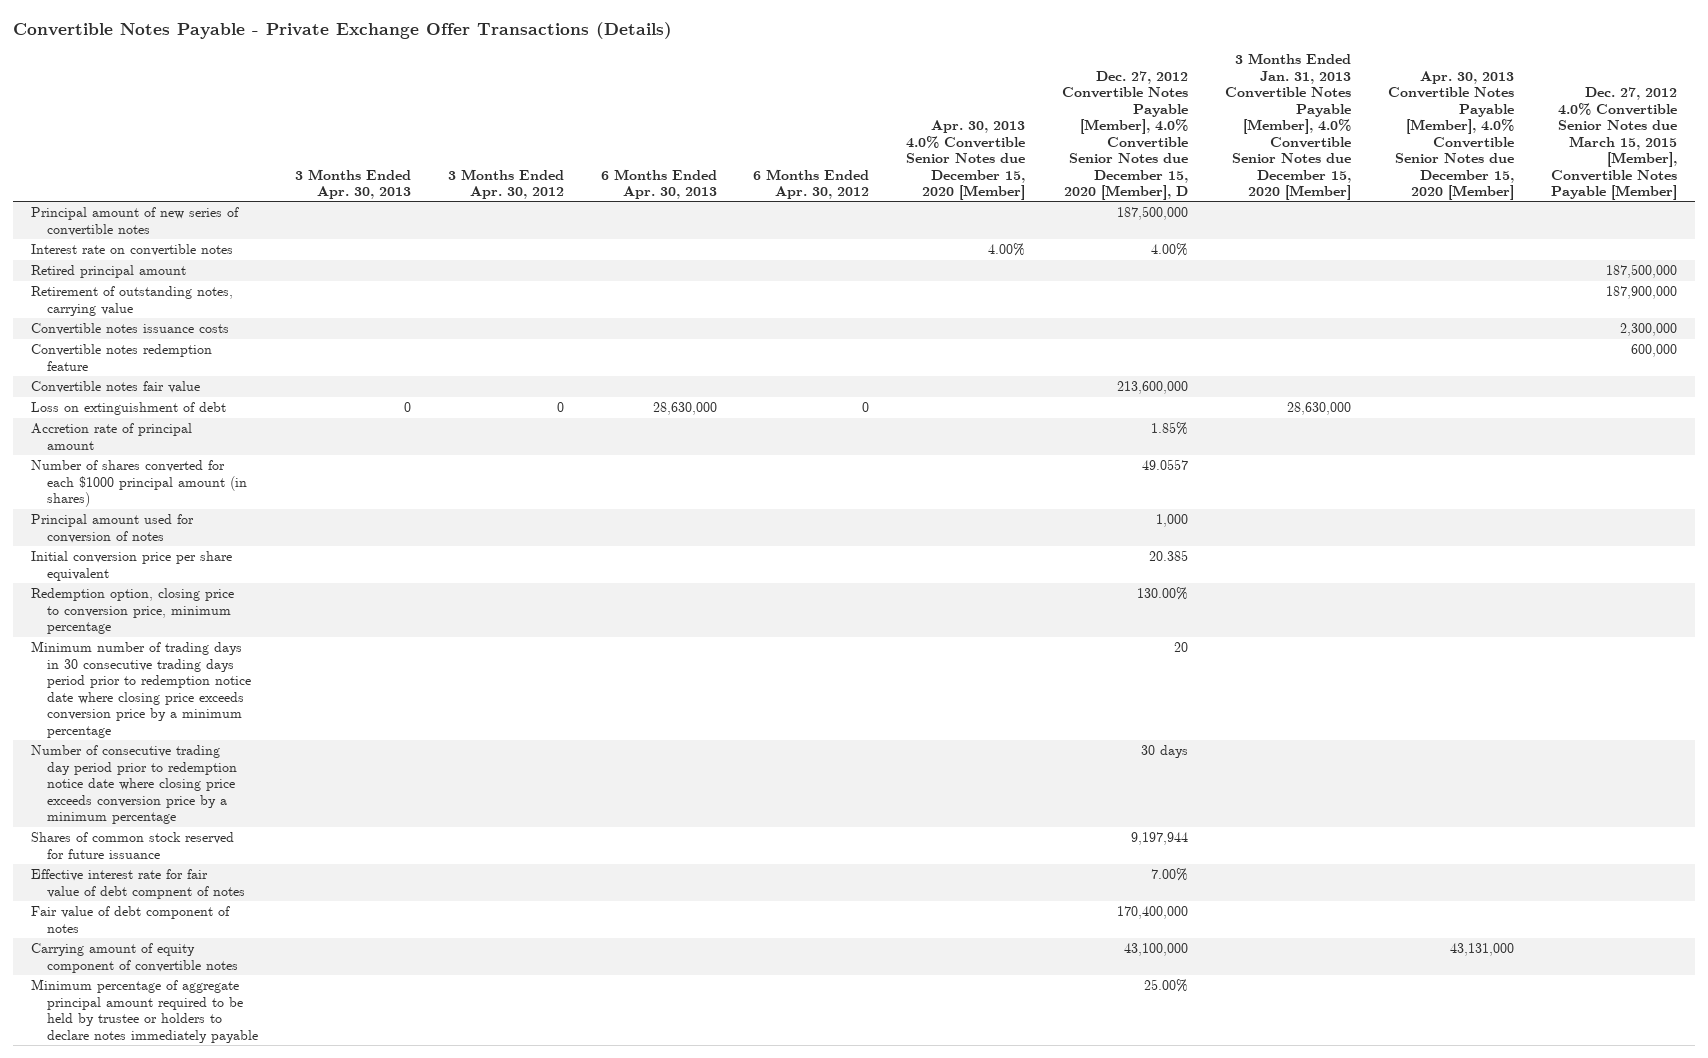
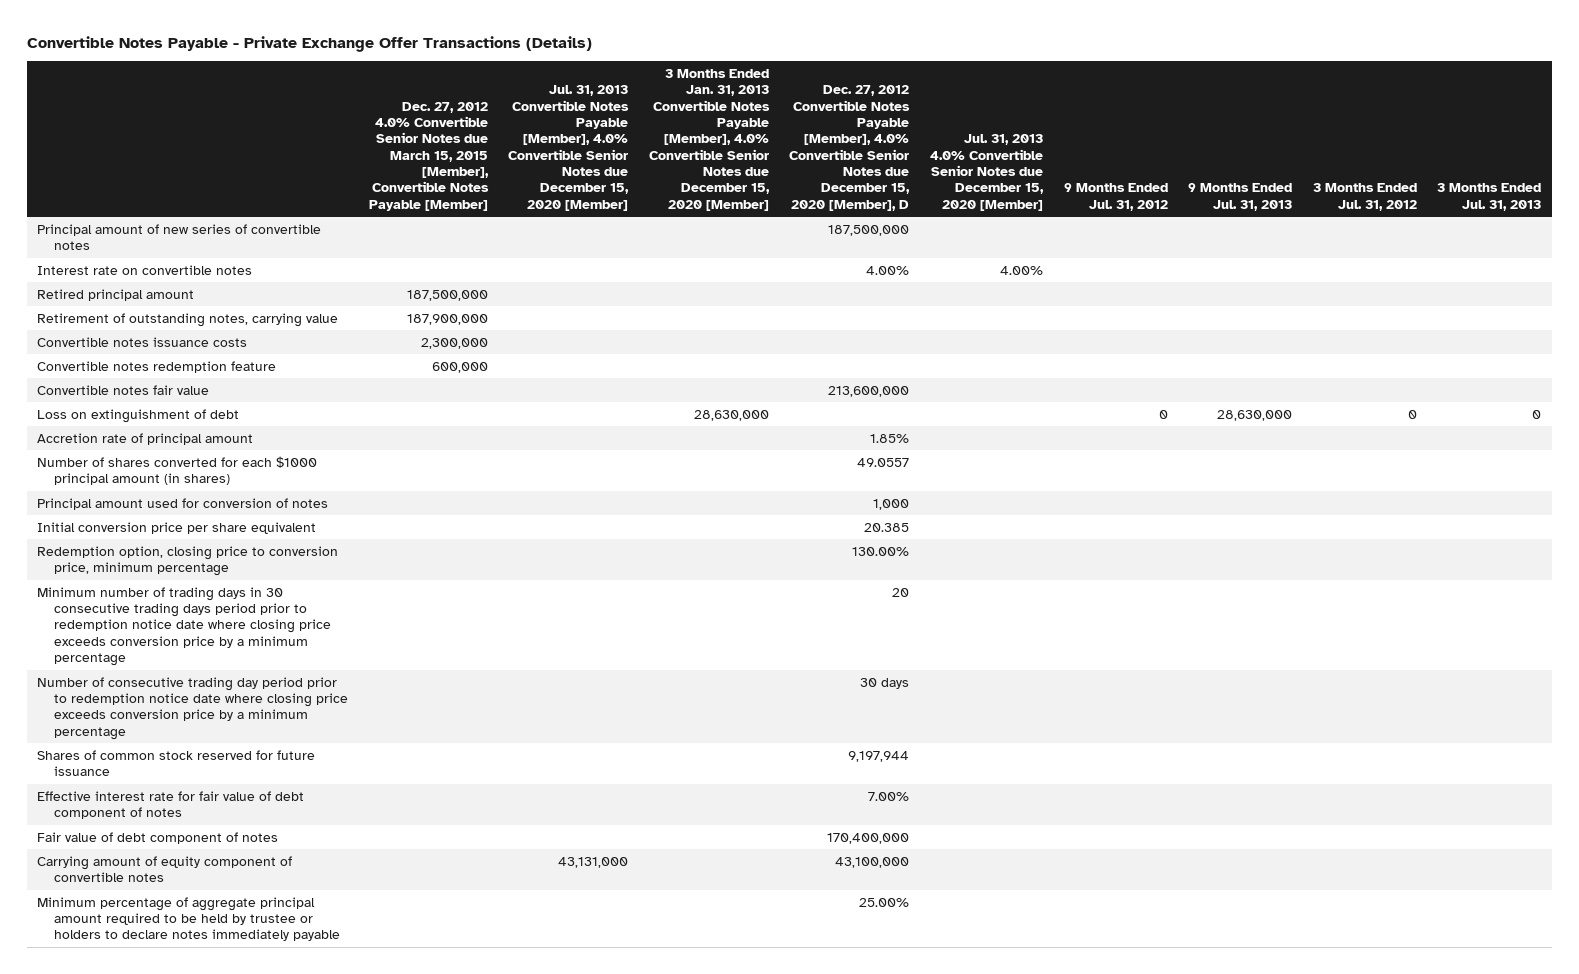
[294,168,411,199] 3 Months Ended Apr. 30, 2013 -> none
[447,168,564,199] 3 Months Ended Apr. 30, 2012 -> none
[600,168,717,199] 6 Months Ended Apr. 30, 2013 -> none
[753,168,870,199] 6 Months Ended Apr. 30, 2012 -> none
[906,120,1026,200] Apr. 30, 2013 4.0% Convertible Senior Notes due December 15, 2020 [Member] -> none
[1388,70,1515,200] Apr. 30, 2013 Convertible Notes Payable [Member], 4.0% Convertible Senior Notes due December 15, 2020 [Member] -> none
none -> [508,85,630,211] Jul. 31, 2013 Convertible Notes Payable [Member], 4.0% Convertible Senior Notes due December 15, 2020 [Member]
none -> [929,134,1044,211] Jul. 31, 2013 4.0% Convertible Senior Notes due December 15, 2020 [Member]
none -> [1063,183,1168,211] 9 Months Ended Jul. 31, 2012
none -> [1188,183,1293,211] 9 Months Ended Jul. 31, 2013
none -> [1312,183,1417,211] 3 Months Ended Jul. 31, 2012
none -> [1437,183,1542,211] 3 Months Ended Jul. 31, 2013
[31,869,245,899] Effective interest rate for fair value of debt compnent of notes -> [37,790,305,820] Effective interest rate for fair value of debt component of notes

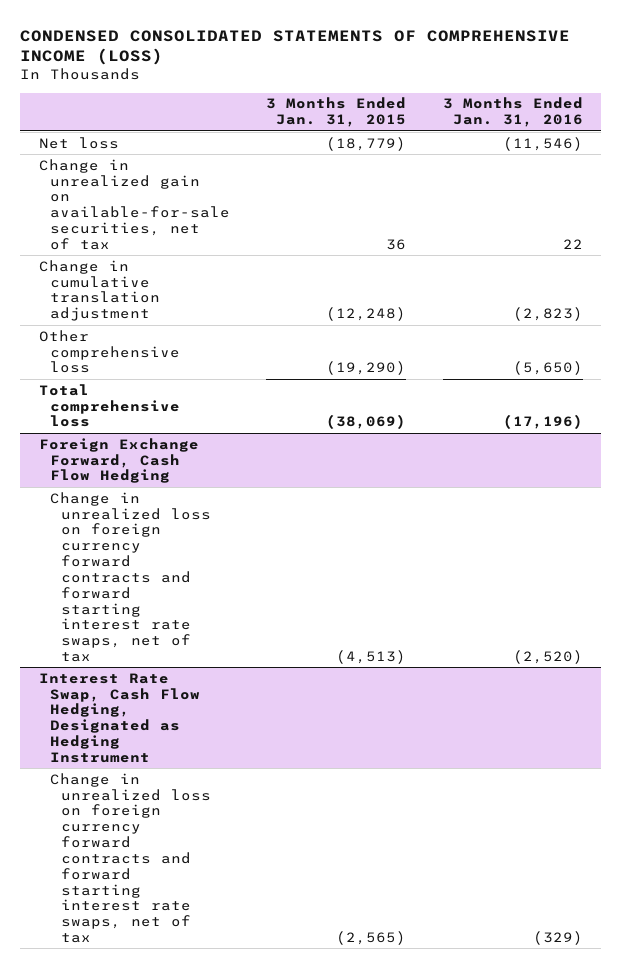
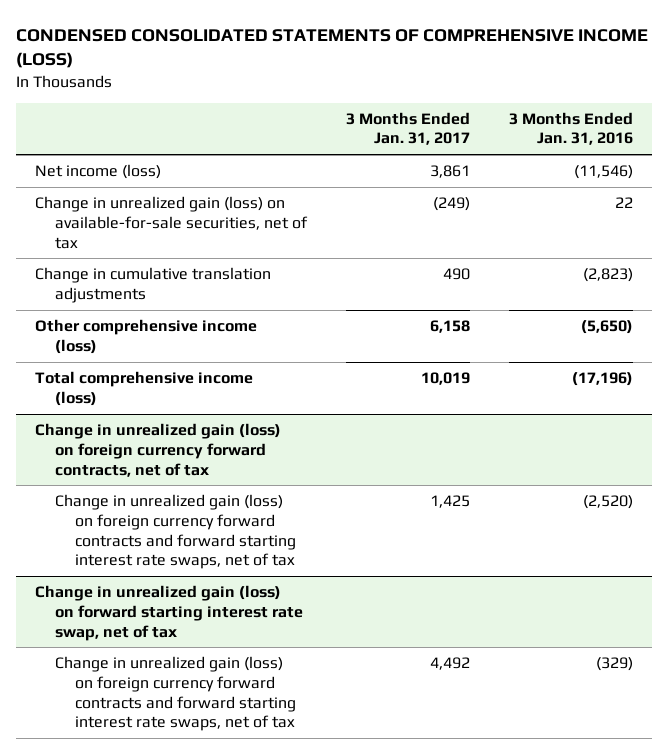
[266,97,407,128] 3 Months Ended Jan. 31, 2015 -> none
none -> [346,111,471,146] 3 Months Ended Jan. 31, 2017
[38,437,199,484] Foreign Exchange Forward, Cash Flow Hedging -> none
[38,672,200,763] Interest Rate Swap, Cash Flow Hedging, Designated as Hedging Instrument -> none
[38,136,119,149] Net loss -> [35,164,162,180] Net income (loss)
[38,158,230,250] Change in unrealized gain on available-for-sale securities, net of tax -> [35,196,309,249] Change in unrealized gain (loss) on available-for-sale securities, net of tax
[38,259,160,322] Change in cumulative translation adjustment -> [35,267,272,303] Change in cumulative translation adjustments
[38,329,180,374] Other comprehensive loss -> [35,319,258,354] Other comprehensive income (loss)
[38,383,180,428] Total comprehensive loss -> [35,371,254,406] Total comprehensive income (loss)
none -> [35,423,282,477] Change in unrealized gain (loss) on foreign currency forward contracts, net of tax
[49,491,211,663] Change in unrealized loss on foreign currency forward contracts and forward starting interest rate swaps, net of tax -> [55,494,296,570] Change in unrealized gain (loss) on foreign currency forward contracts and forward starting interest rate swaps, net of tax
none -> [35,585,304,641] Change in unrealized gain (loss) on forward starting interest rate swap, net of tax
[49,772,211,944] Change in unrealized loss on foreign currency forward contracts and forward starting interest rate swaps, net of tax -> [55,656,296,732] Change in unrealized gain (loss) on foreign currency forward contracts and forward starting interest rate swaps, net of tax

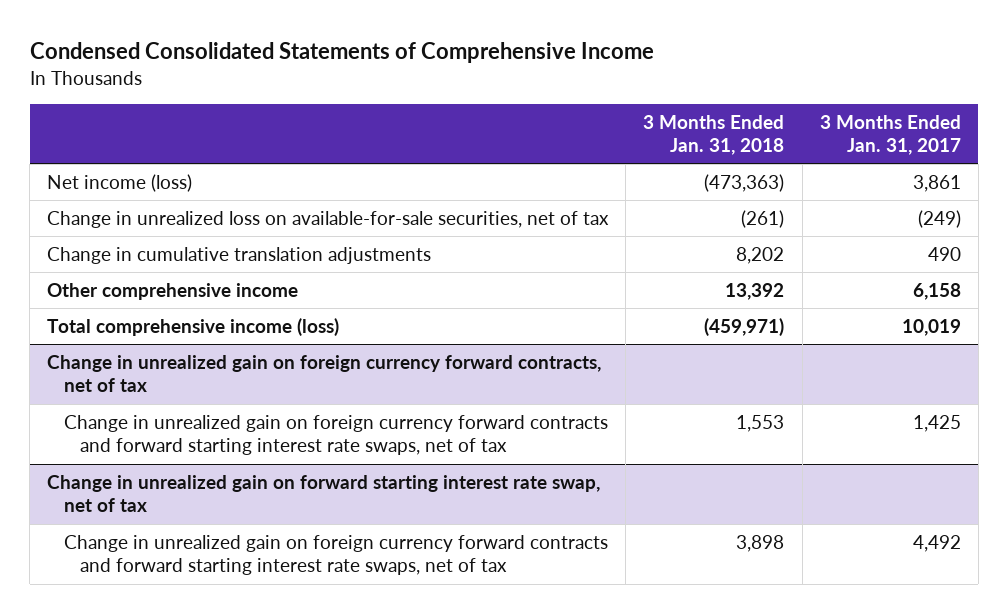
[16,28,649,69] CONDENSED CONSOLIDATED STATEMENTS OF COMPREHENSIVE INCOME (LOSS) -> [29,42,654,64] Condensed Consolidated Statements of Comprehensive Income
[508,111,633,146] 3 Months Ended Jan. 31, 2016 -> none
none -> [643,114,785,156] 3 Months Ended Jan. 31, 2018
[35,196,309,249] Change in unrealized gain (loss) on available-for-sale securities, net of tax -> [47,210,610,228] Change in unrealized loss on available-for-sale securities, net of tax
[35,319,258,354] Other comprehensive income (loss) -> [47,282,299,300] Other comprehensive income
[35,423,282,477] Change in unrealized gain (loss) on foreign currency forward contracts, net of tax -> [47,354,602,393] Change in unrealized gain on foreign currency forward contracts, net of tax
[55,494,296,570] Change in unrealized gain (loss) on foreign currency forward contracts and forward starting interest rate swaps, net of tax -> [63,414,608,456] Change in unrealized gain on foreign currency forward contracts and forward starting interest rate swaps, net of tax
[35,585,304,641] Change in unrealized gain (loss) on forward starting interest rate swap, net of tax -> [47,474,601,513] Change in unrealized gain on forward starting interest rate swap, net of tax
[55,656,296,732] Change in unrealized gain (loss) on foreign currency forward contracts and forward starting interest rate swaps, net of tax -> [63,534,608,576] Change in unrealized gain on foreign currency forward contracts and forward starting interest rate swaps, net of tax

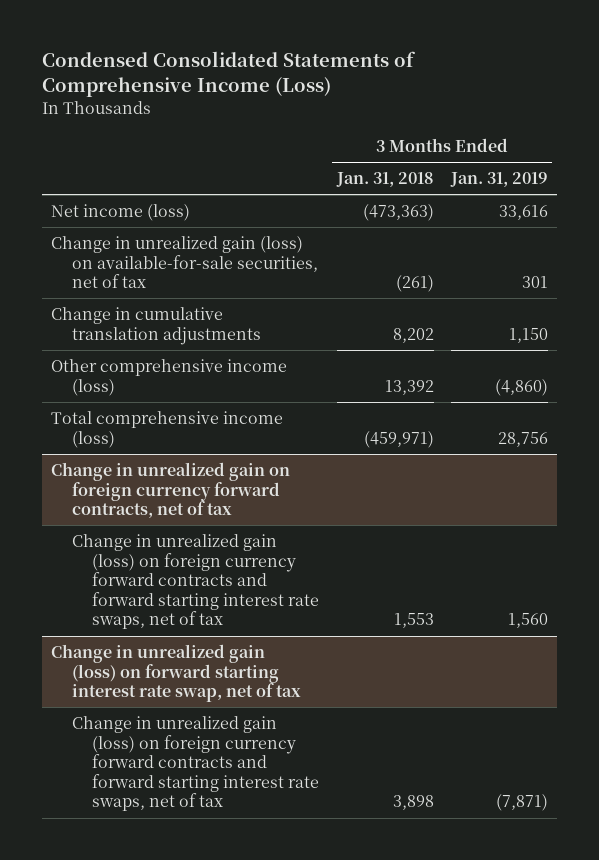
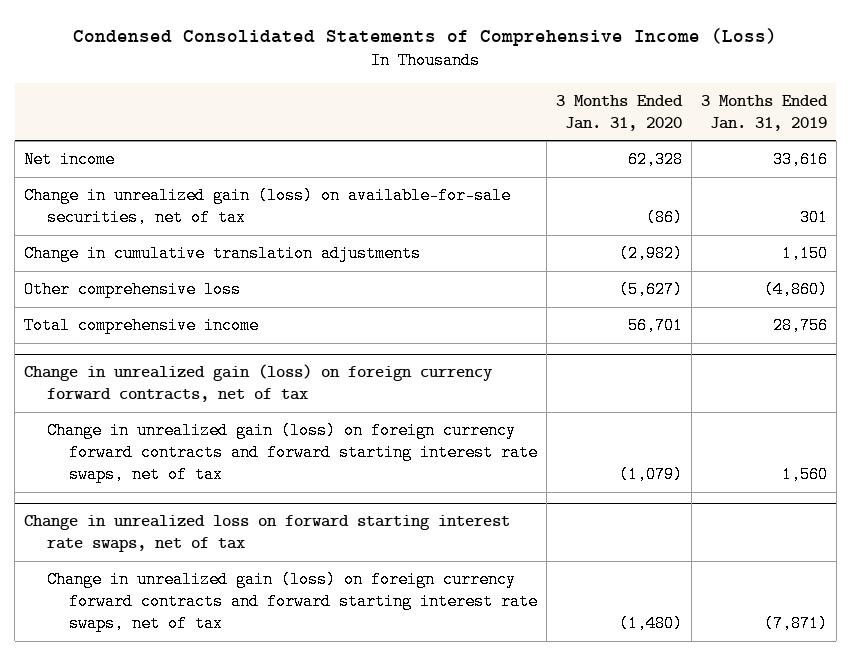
[335,172,434,188] Jan. 31, 2018 -> none
none -> [556,94,684,131] 3 Months Ended Jan. 31, 2020
[50,203,190,221] Net income (loss) -> [23,151,115,169] Net income
[50,358,287,396] Other comprehensive income (loss) -> [23,281,241,299] Other comprehensive loss
[50,410,283,448] Total comprehensive income (loss) -> [23,317,259,335] Total comprehensive income
[50,461,290,519] Change in unrealized gain on foreign currency forward contracts, net of tax -> [23,364,493,403] Change in unrealized gain (loss) on foreign currency forward contracts, net of tax
[50,643,301,703] Change in unrealized gain (loss) on forward starting interest rate swap, net of tax -> [23,515,510,553] Change in unrealized loss on forward starting interest rate swaps, net of tax

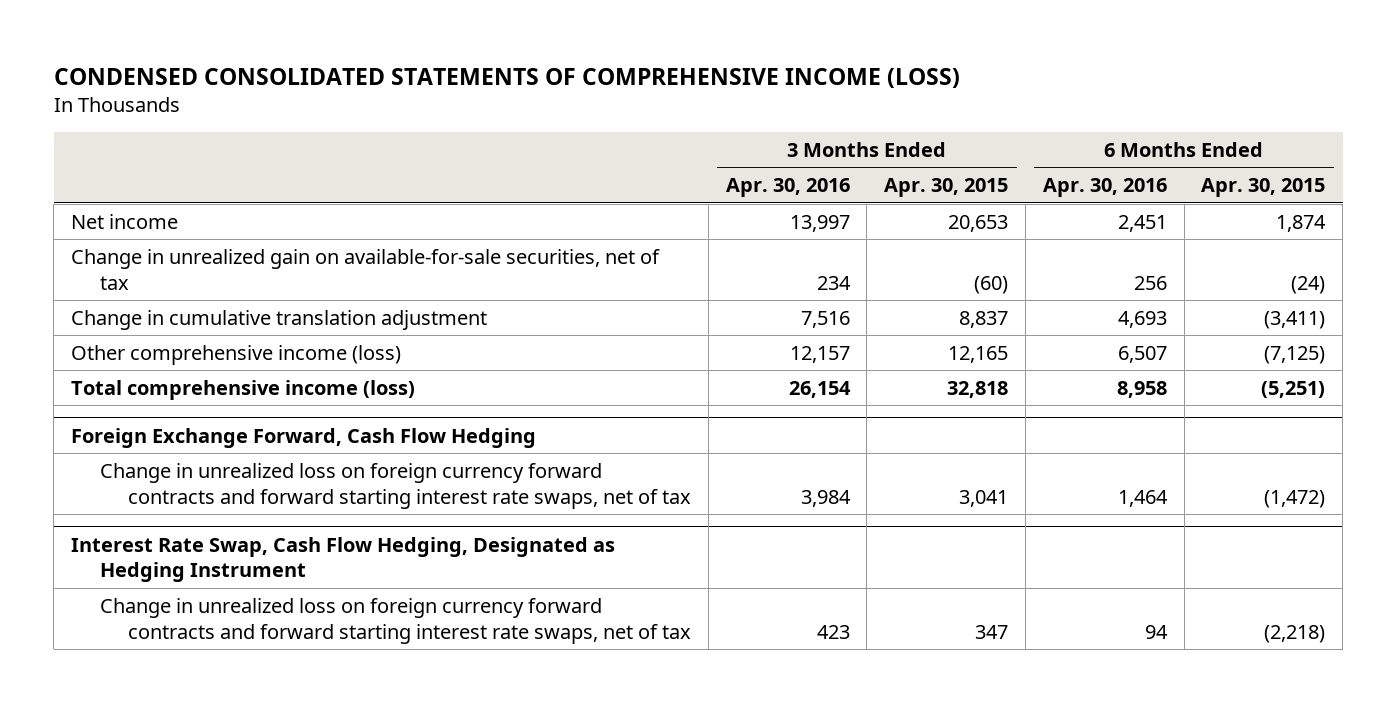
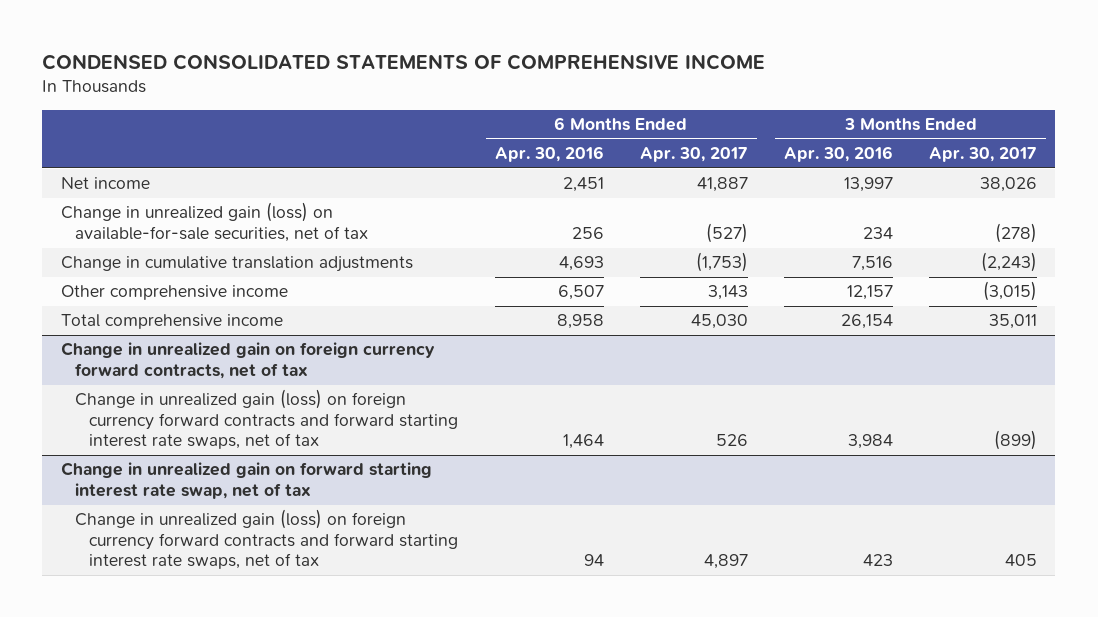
[53,68,960,89] CONDENSED CONSOLIDATED STATEMENTS OF COMPREHENSIVE INCOME (LOSS) -> [42,54,766,71] CONDENSED CONSOLIDATED STATEMENTS OF COMPREHENSIVE INCOME
[884,178,1009,198] Apr. 30, 2015 -> none
[1201,178,1326,198] Apr. 30, 2015 -> none
none -> [639,147,748,163] Apr. 30, 2017
none -> [929,147,1038,163] Apr. 30, 2017
[71,427,537,448] Foreign Exchange Forward, Cash Flow Hedging -> none
[71,536,616,583] Interest Rate Swap, Cash Flow Hedging, Designated as Hedging Instrument -> none
[71,248,661,290] Change in unrealized gain on available-for-sale securities, net of tax -> [60,202,368,242] Change in unrealized gain (loss) on available-for-sale securities, net of tax
[71,309,488,330] Change in cumulative translation adjustment -> [60,256,413,273] Change in cumulative translation adjustments
[71,344,402,365] Other comprehensive income (loss) -> [60,285,288,301] Other comprehensive income
[71,379,416,400] Total comprehensive income (loss) -> [60,314,283,330] Total comprehensive income
none -> [60,342,435,379] Change in unrealized gain on foreign currency forward contracts, net of tax
[99,462,692,509] Change in unrealized loss on foreign currency forward contracts and forward starting interest rate swaps, net of tax -> [74,389,459,450] Change in unrealized gain (loss) on foreign currency forward contracts and forward starting interest rate swaps, net of tax
none -> [60,462,432,499] Change in unrealized gain on forward starting interest rate swap, net of tax
[99,597,692,644] Change in unrealized loss on foreign currency forward contracts and forward starting interest rate swaps, net of tax -> [74,509,459,570] Change in unrealized gain (loss) on foreign currency forward contracts and forward starting interest rate swaps, net of tax

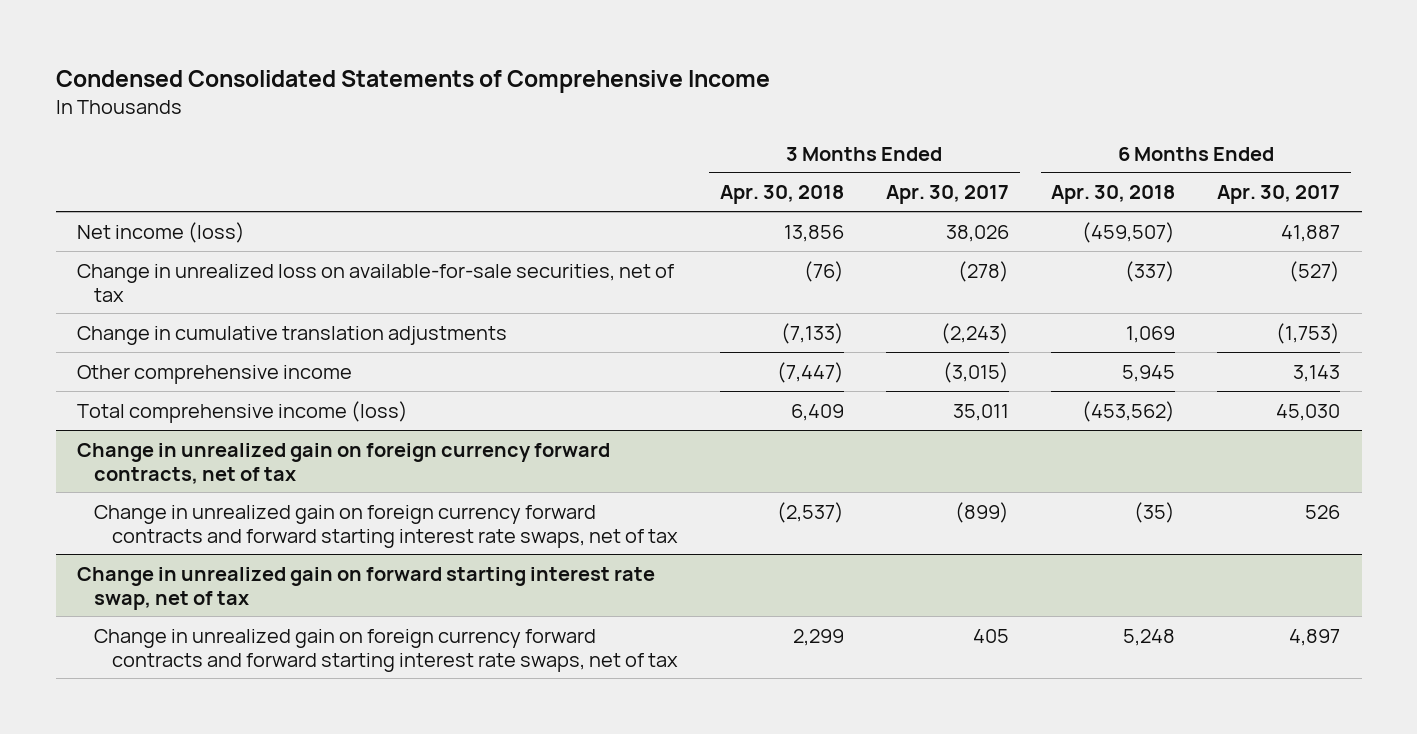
[42,54,766,71] CONDENSED CONSOLIDATED STATEMENTS OF COMPREHENSIVE INCOME -> [55,69,770,93] Condensed Consolidated Statements of Comprehensive Income
[494,146,604,163] Apr. 30, 2016 -> none
[784,146,894,163] Apr. 30, 2016 -> none
none -> [719,185,844,205] Apr. 30, 2018
none -> [1051,185,1176,205] Apr. 30, 2018
[60,177,150,190] Net income -> [76,221,245,243] Net income (loss)
[60,202,368,242] Change in unrealized gain (loss) on available-for-sale securities, net of tax -> [76,263,674,302] Change in unrealized loss on available-for-sale securities, net of tax
[60,314,283,330] Total comprehensive income -> [76,400,408,423] Total comprehensive income (loss)
[74,389,459,450] Change in unrealized gain (loss) on foreign currency forward contracts and forward starting interest rate swaps, net of tax -> [94,504,678,548] Change in unrealized gain on foreign currency forward contracts and forward starting interest rate swaps, net of tax
[74,509,459,570] Change in unrealized gain (loss) on foreign currency forward contracts and forward starting interest rate swaps, net of tax -> [94,628,678,672] Change in unrealized gain on foreign currency forward contracts and forward starting interest rate swaps, net of tax

